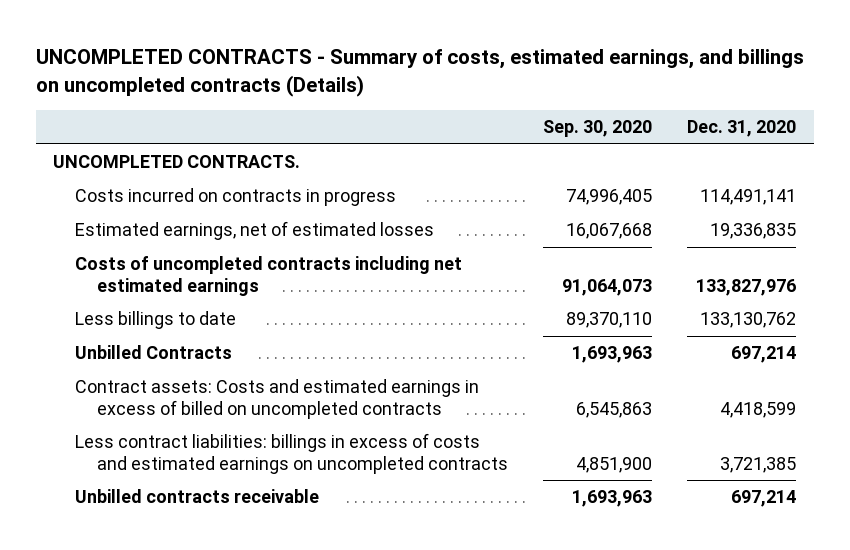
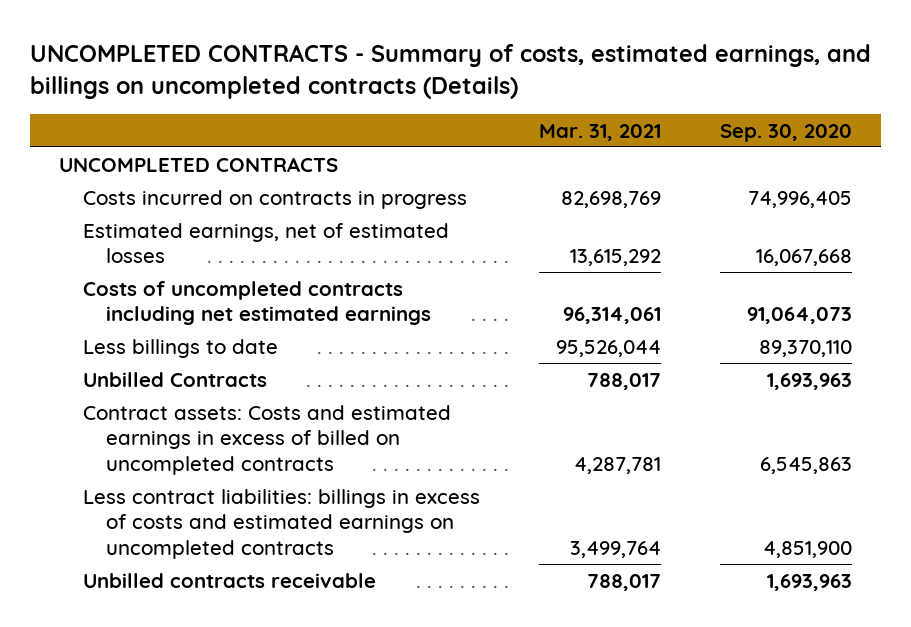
[687,120,797,138] Dec. 31, 2020 -> none
none -> [538,123,661,141] Mar. 31, 2021
[53,155,301,169] UNCOMPLETED CONTRACTS. -> [59,156,339,172] UNCOMPLETED CONTRACTS

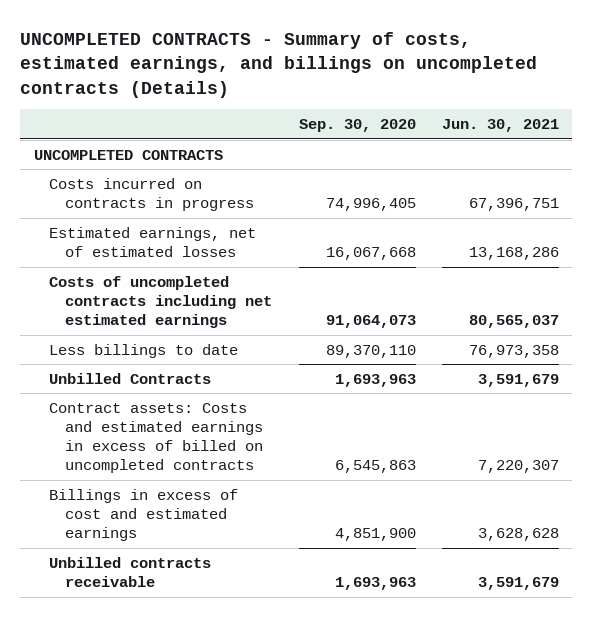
[538,123,661,141] Mar. 31, 2021 -> none
none -> [441,119,559,133] Jun. 30, 2021
[82,488,480,559] Less contract liabilities: billings in excess of costs and estimated earnings on uncompleted contracts -> [49,488,239,542] Billings in excess of cost and estimated earnings

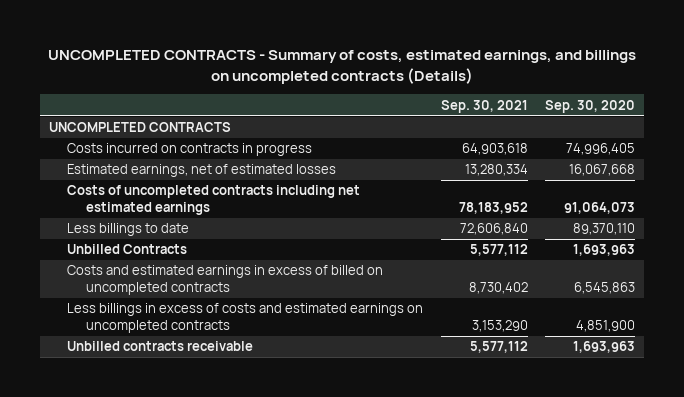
[441,119,559,133] Jun. 30, 2021 -> none
none -> [440,99,528,113] Sep. 30, 2021
[49,402,264,474] Contract assets: Costs and estimated earnings in excess of billed on uncompleted contracts -> [67,265,384,296] Costs and estimated earnings in excess of billed on uncompleted contracts
[49,488,239,542] Billings in excess of cost and estimated earnings -> [67,303,424,334] Less billings in excess of costs and estimated earnings on uncompleted contracts

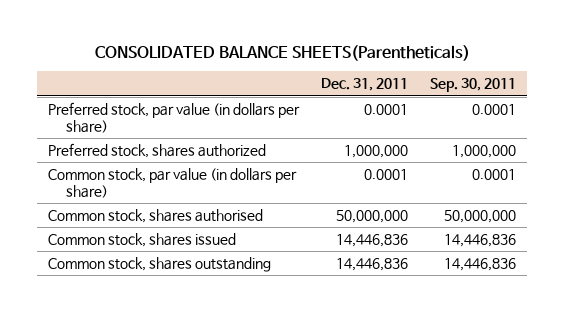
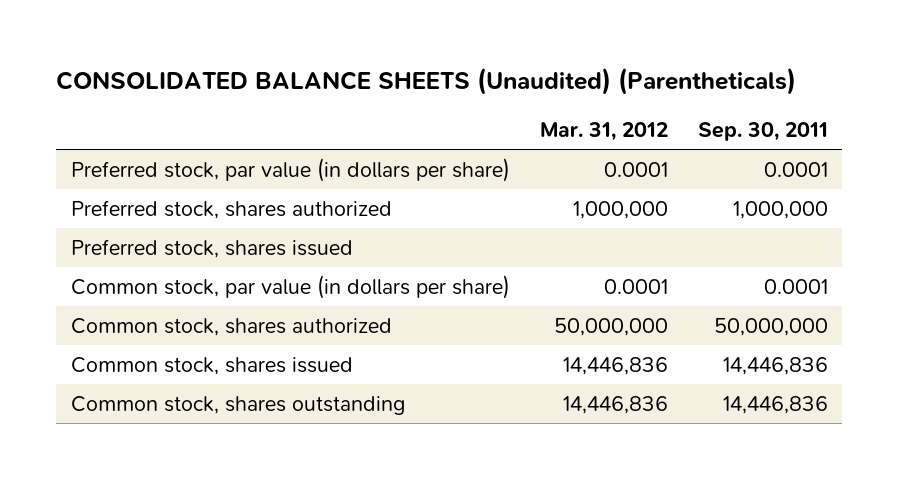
[95,44,471,61] CONSOLIDATED BALANCE SHEETS(Parentheticals) -> [55,67,796,96] CONSOLIDATED BALANCE SHEETS (Unaudited) (Parentheticals)
[321,78,409,92] Dec. 31, 2011 -> none
none -> [539,122,668,142] Mar. 31, 2012
none -> [70,238,353,258] Preferred stock, shares issued
[48,208,264,223] Common stock, shares authorised -> [70,317,392,336] Common stock, shares authorized

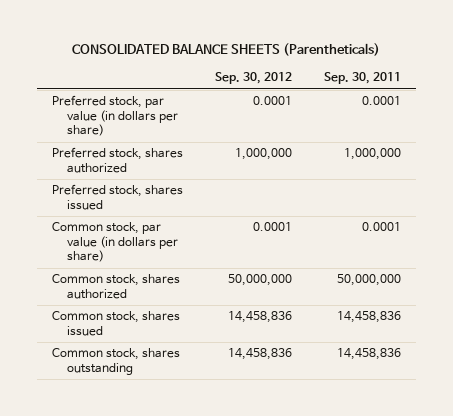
[55,67,796,96] CONSOLIDATED BALANCE SHEETS (Unaudited) (Parentheticals) -> [72,43,381,57] CONSOLIDATED BALANCE SHEETS (Parentheticals)
[539,122,668,142] Mar. 31, 2012 -> none
none -> [214,72,292,85] Sep. 30, 2012
[722,356,828,375] 14,446,836 -> [336,311,401,324] 14,458,836
[722,395,828,414] 14,446,836 -> [336,348,401,361] 14,458,836

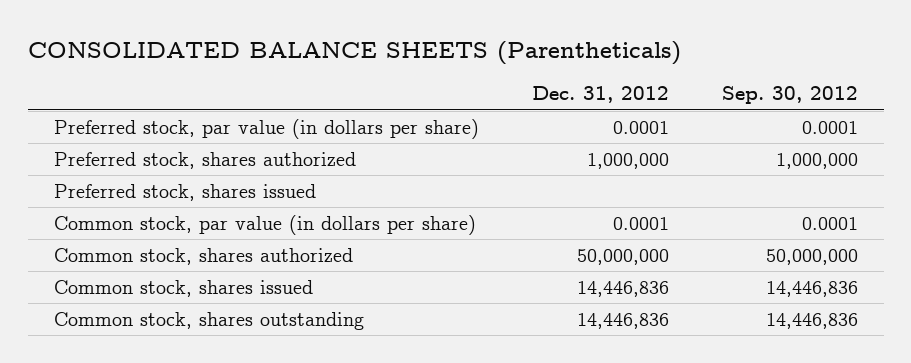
[323,72,401,85] Sep. 30, 2011 -> none
none -> [531,86,669,104] Dec. 31, 2012
[227,311,292,324] 14,458,836 -> [765,280,858,297] 14,446,836
[227,348,292,361] 14,458,836 -> [765,312,858,329] 14,446,836

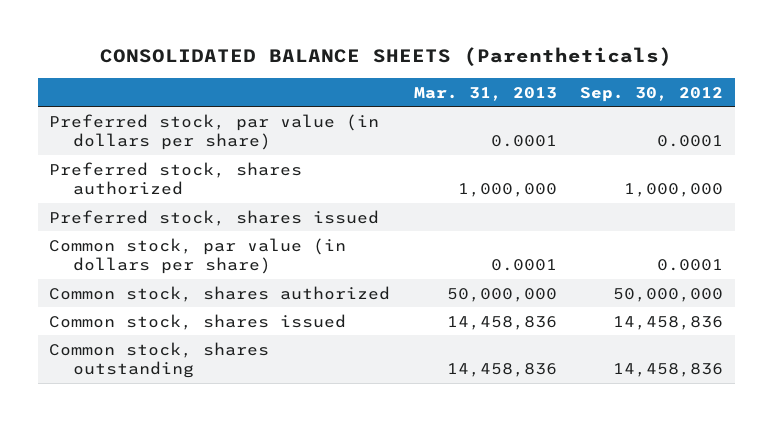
[531,86,669,104] Dec. 31, 2012 -> none
none -> [413,86,557,101] Mar. 31, 2013
[765,280,858,297] 14,446,836 -> [612,315,723,330] 14,458,836
[765,312,858,329] 14,446,836 -> [612,362,723,377] 14,458,836

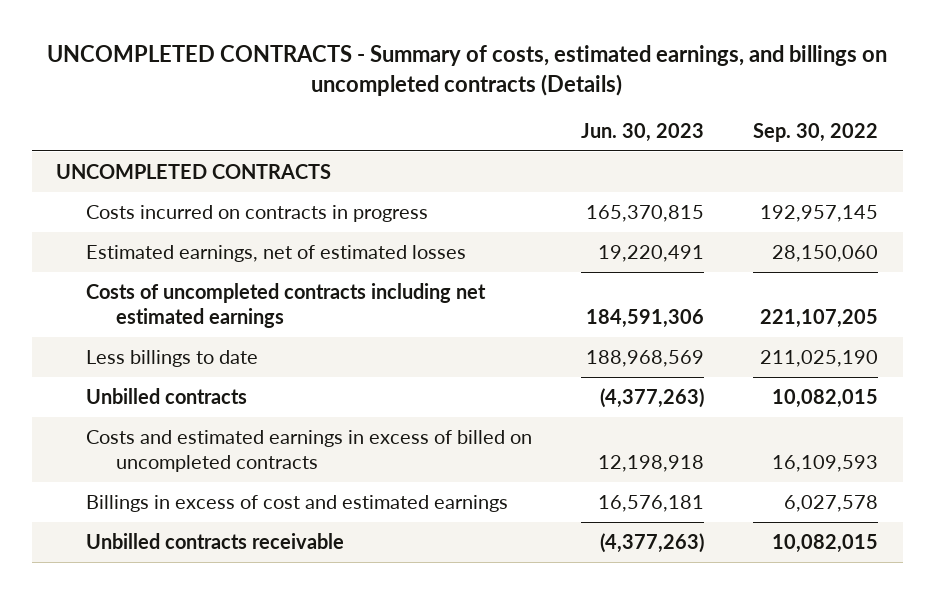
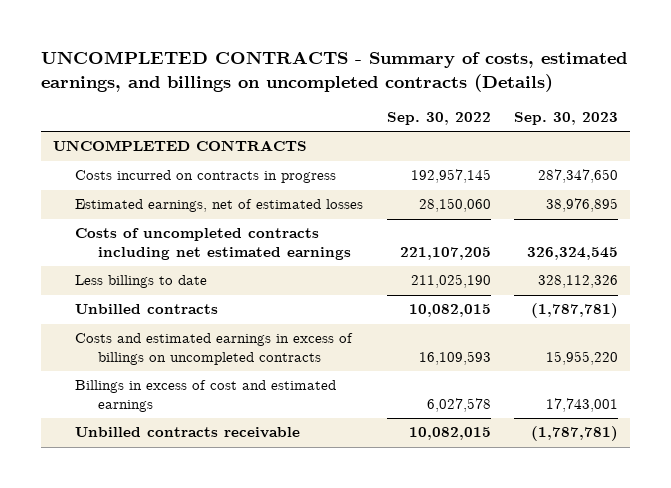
[581,122,705,142] Jun. 30, 2023 -> none
none -> [514,112,619,126] Sep. 30, 2023
[86,429,533,472] Costs and estimated earnings in excess of billed on uncompleted contracts -> [75,333,354,365] Costs and estimated earnings in excess of billings on uncompleted contracts

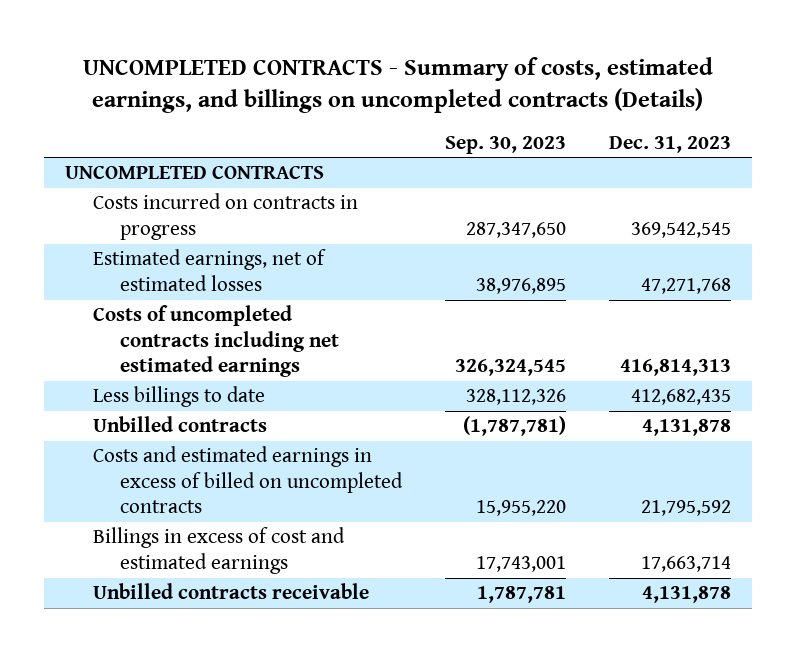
[386,112,491,126] Sep. 30, 2022 -> none
none -> [608,135,731,153] Dec. 31, 2023
[75,333,354,365] Costs and estimated earnings in excess of billings on uncompleted contracts -> [92,446,404,514] Costs and estimated earnings in excess of billed on uncompleted contracts
[531,426,619,442] (1,787,781) -> [477,586,567,604] 1,787,781

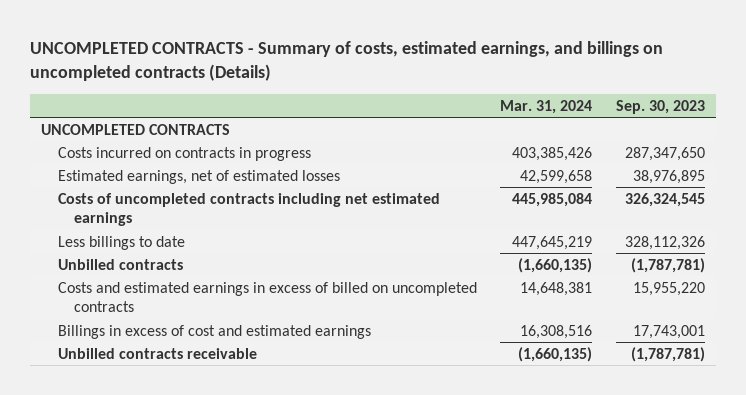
[608,135,731,153] Dec. 31, 2023 -> none
none -> [500,99,593,114] Mar. 31, 2024
[477,586,567,604] 1,787,781 -> [630,346,705,362] (1,787,781)

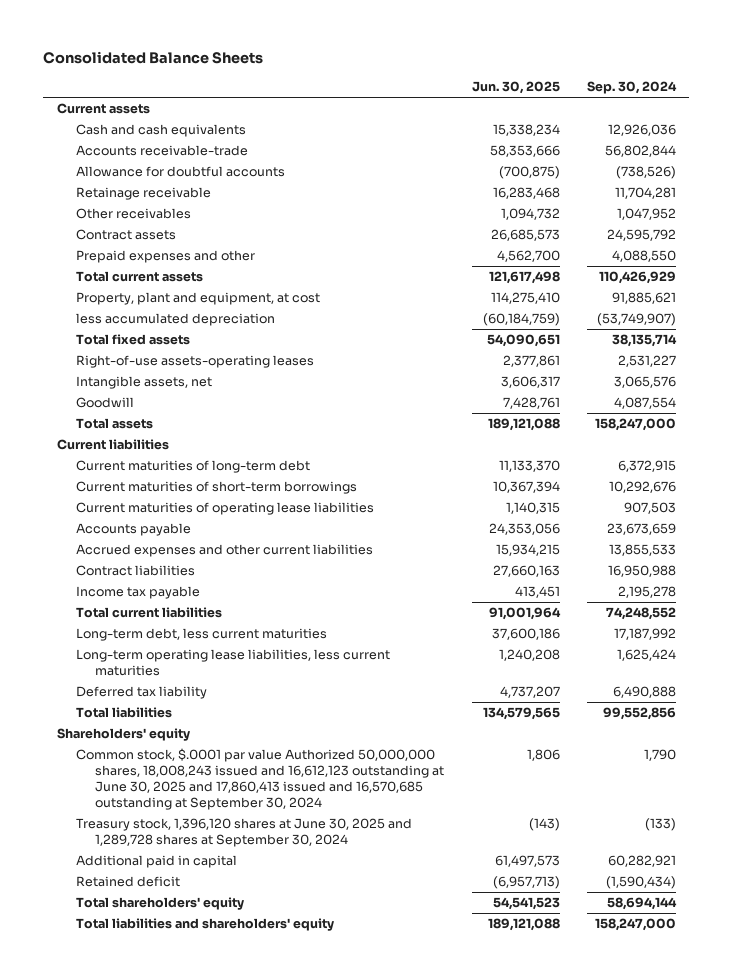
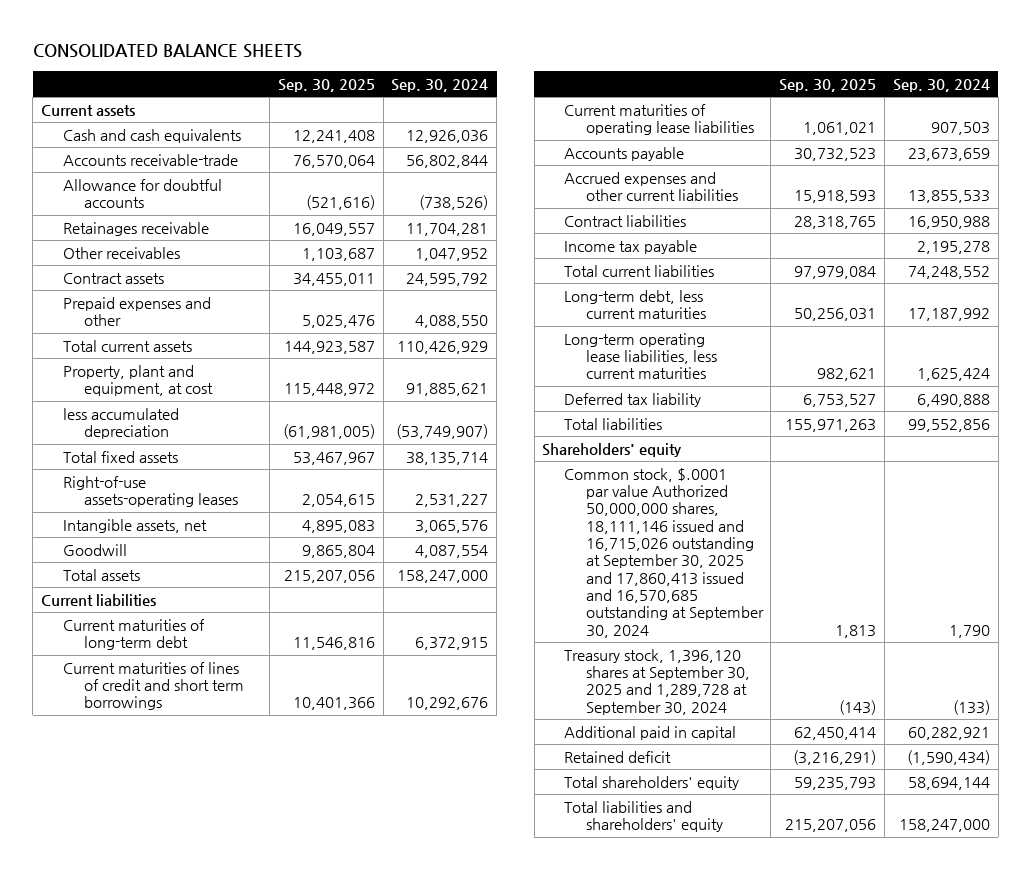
[43,51,264,65] Consolidated Balance Sheets -> [32,44,302,59] CONSOLIDATED BALANCE SHEETS
[471,81,560,95] Jun. 30, 2025 -> none
none -> [277,79,375,93] Sep. 30, 2025
[76,187,212,201] Retainage receivable -> [62,221,209,236] Retainages receivable
[76,481,358,495] Current maturities of short-term borrowings -> [62,661,245,711] Current maturities of lines of credit and short term borrowings
[76,748,445,810] Common stock, $.0001 par value Authorized 50,000,000 shares, 18,008,243 issued and 16,612,123 outstanding at June 30, 2025 and 17,860,413 issued and 16,570,685 outstanding at September 30, 2024 -> [564,467,764,638] Common stock, $.0001 par value Authorized 50,000,000 shares, 18,111,146 issued and 16,715,026 outstanding at September 30, 2025 and 17,860,413 issued and 16,570,685 outstanding at September 30, 2024
[76,818,413,848] Treasury stock, 1,396,120 shares at June 30, 2025 and 1,289,728 shares at September 30, 2024 -> [564,648,750,715] Treasury stock, 1,396,120 shares at September 30, 2025 and 1,289,728 at September 30, 2024

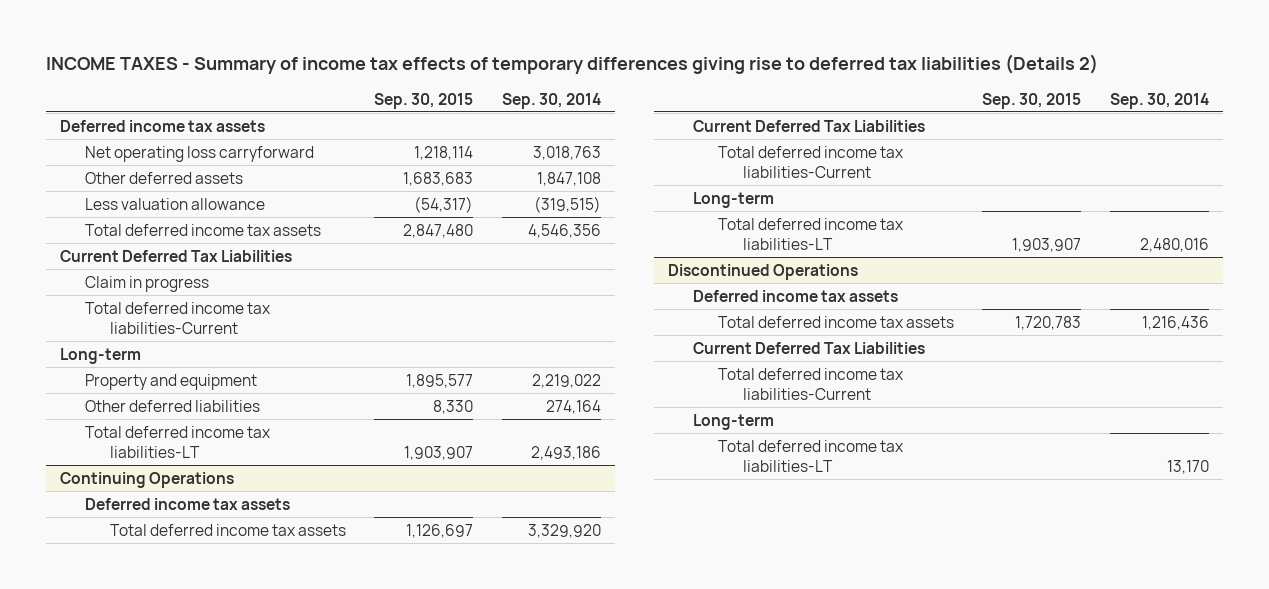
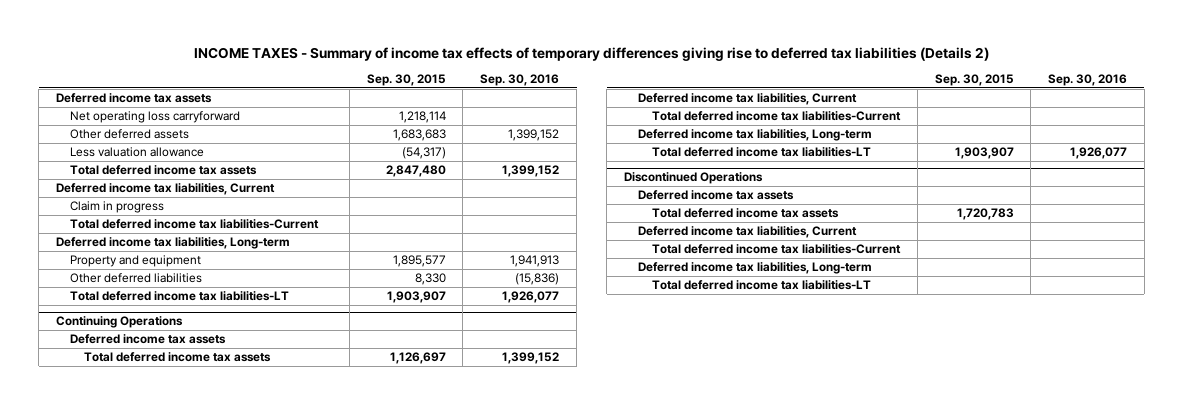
[501,92,601,109] Sep. 30, 2014 -> none
none -> [480,74,560,87] Sep. 30, 2016
[60,249,293,262] Current Deferred Tax Liabilities -> [56,183,276,196] Deferred income tax liabilities, Current
[60,347,142,364] Long-term -> [56,237,291,250] Deferred income tax liabilities, Long-term
[693,119,926,132] Current Deferred Tax Liabilities -> [638,93,858,106] Deferred income tax liabilities, Current
[693,191,775,208] Long-term -> [638,129,873,142] Deferred income tax liabilities, Long-term
[693,341,926,354] Current Deferred Tax Liabilities -> [638,226,858,239] Deferred income tax liabilities, Current
[693,413,775,430] Long-term -> [638,262,873,275] Deferred income tax liabilities, Long-term

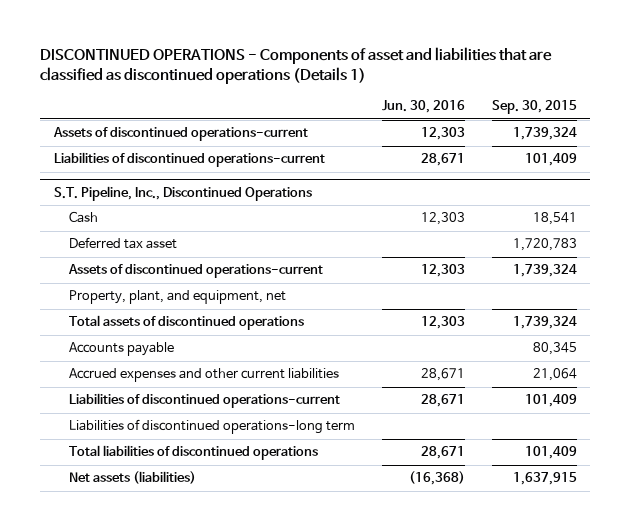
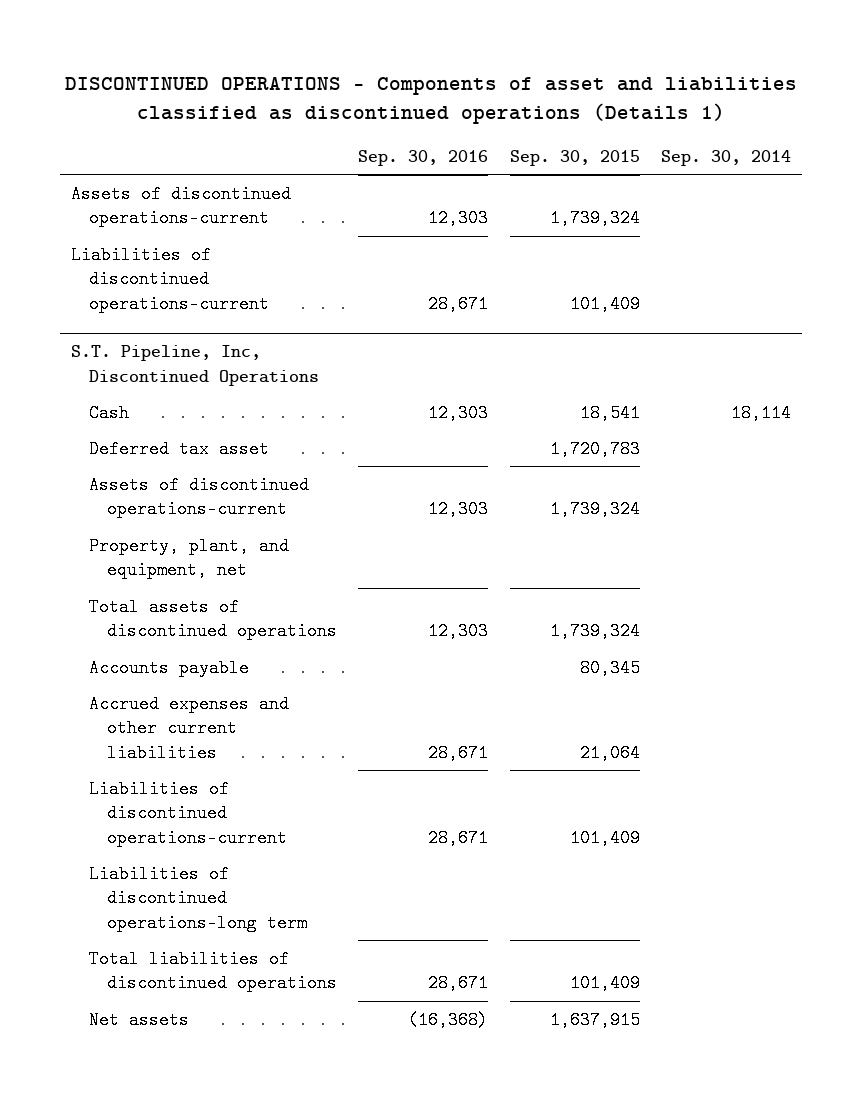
[40,47,553,85] DISCONTINUED OPERATIONS - Components of asset and liabilities that are classified as discontinued operations (Details 1) -> [64,76,797,125] DISCONTINUED OPERATIONS - Components of asset and liabilities classified as discontinued operations (Details 1)
[382,100,466,114] Jun. 30, 2016 -> none
none -> [358,150,489,167] Sep. 30, 2016
none -> [661,150,792,167] Sep. 30, 2014
[53,186,312,202] S.T. Pipeline, Inc., Discontinued Operations -> [70,345,319,386] S.T. Pipeline, Inc, Discontinued Operations
[69,471,197,485] Net assets (liabilities) -> [88,1010,189,1029] Net assets

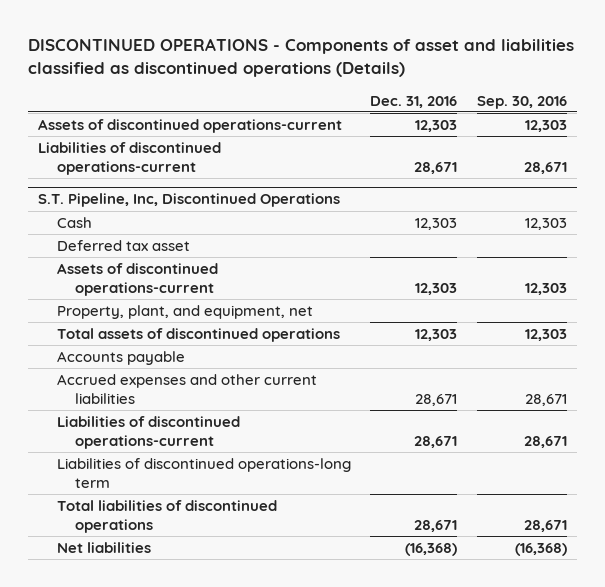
[64,76,797,125] DISCONTINUED OPERATIONS - Components of asset and liabilities classified as discontinued operations (Details 1) -> [28,38,575,77] DISCONTINUED OPERATIONS - Components of asset and liabilities classified as discontinued operations (Details)
[509,150,640,167] Sep. 30, 2015 -> none
[661,150,792,167] Sep. 30, 2014 -> none
none -> [370,95,458,108] Dec. 31, 2016
[88,1010,189,1029] Net assets -> [56,541,151,553] Net liabilities

